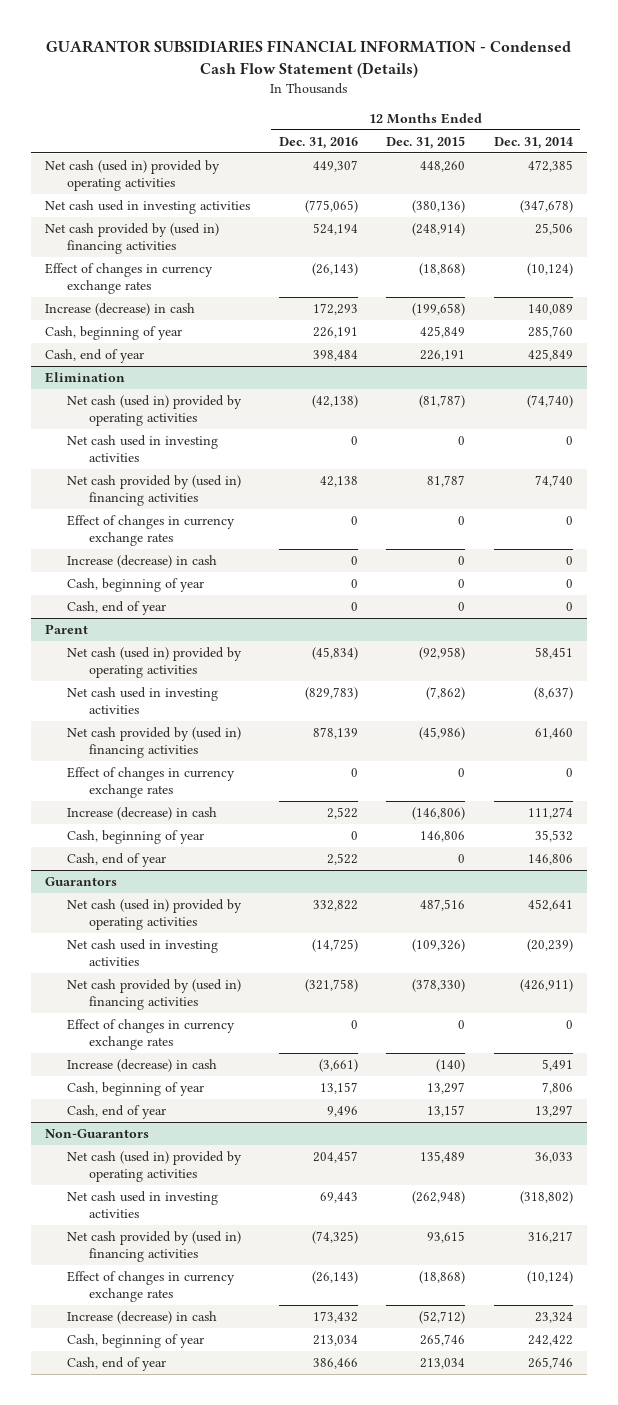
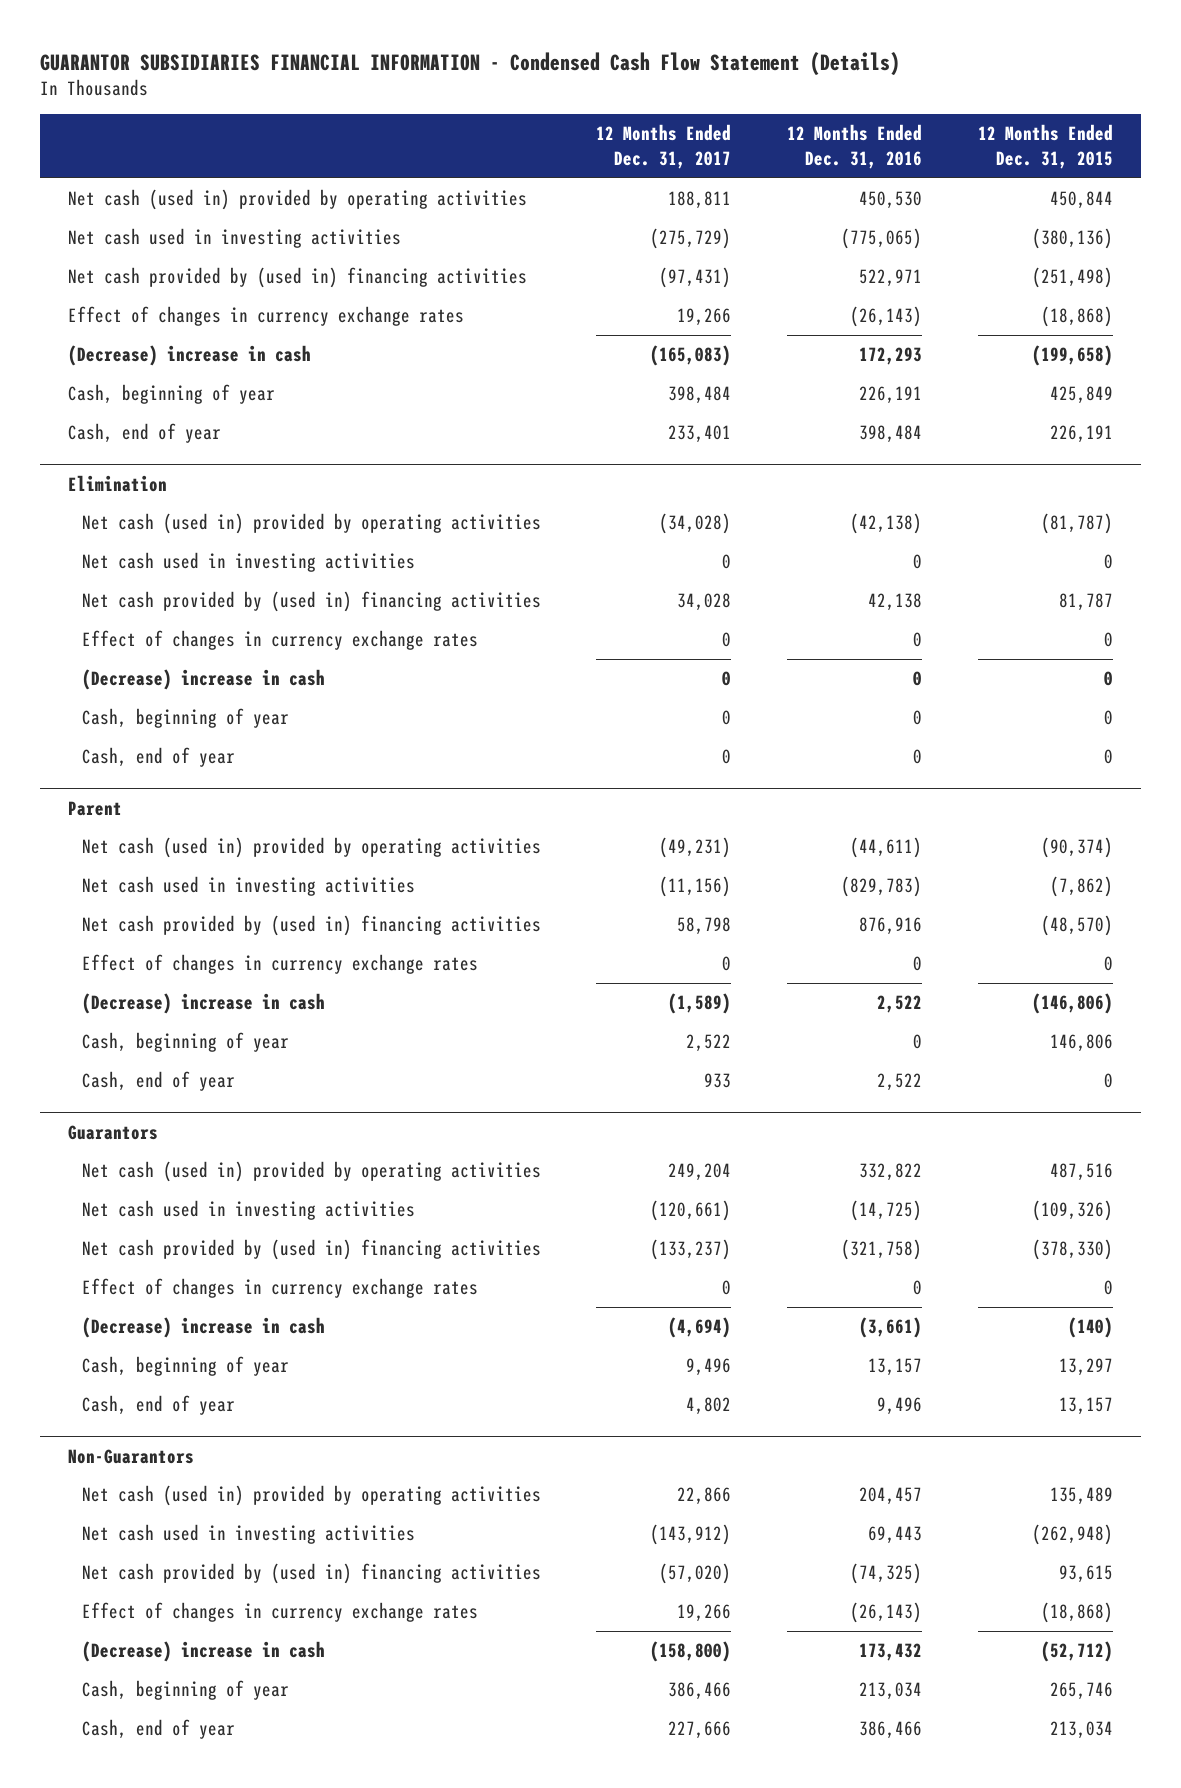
[493,136,573,149] Dec. 31, 2014 -> none
none -> [596,124,732,169] 12 Months Ended Dec. 31, 2017
[312,160,358,173] 449,307 -> [859,191,923,210] 450,530
[420,161,466,173] 448,260 -> [1050,191,1114,210] 450,844
[312,223,358,236] 524,194 -> [859,269,923,288] 522,971
[412,223,466,237] (248,914) -> [1032,267,1114,289] (251,498)
[45,303,196,317] Increase (decrease) in cash -> [68,345,312,367] (Decrease) increase in cash
[67,555,218,569] Increase (decrease) in cash -> [81,669,325,691] (Decrease) increase in cash
[311,647,358,661] (45,834) -> [850,837,923,859] (44,611)
[419,647,466,661] (92,958) -> [1041,837,1114,859] (90,374)
[312,727,358,740] 878,139 -> [859,917,923,936] 876,916
[419,727,466,741] (45,986) -> [1041,915,1114,937] (48,570)
[67,807,218,821] Increase (decrease) in cash -> [81,993,325,1015] (Decrease) increase in cash
[67,1059,218,1073] Increase (decrease) in cash -> [81,1317,325,1339] (Decrease) increase in cash
[67,1311,218,1325] Increase (decrease) in cash -> [81,1641,325,1663] (Decrease) increase in cash

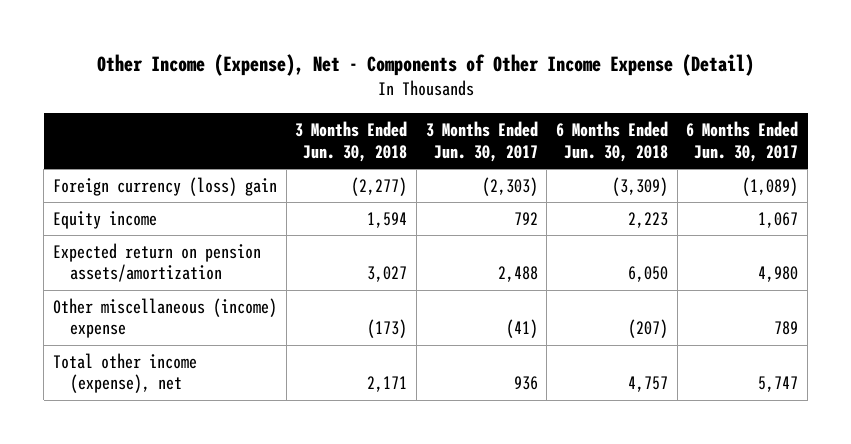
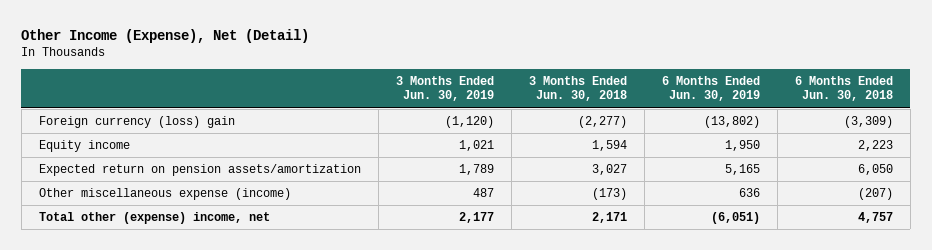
[96,54,754,77] Other Income (Expense), Net - Components of Other Income Expense (Detail) -> [21,28,310,43] Other Income (Expense), Net (Detail)
[425,121,538,162] 3 Months Ended Jun. 30, 2017 -> none
[686,121,799,162] 6 Months Ended Jun. 30, 2017 -> none
none -> [395,75,494,102] 3 Months Ended Jun. 30, 2019
none -> [661,75,760,102] 6 Months Ended Jun. 30, 2019
[52,297,277,339] Other miscellaneous (income) expense -> [38,188,291,201] Other miscellaneous expense (income)
[52,352,197,394] Total other income (expense), net -> [38,212,270,225] Total other (expense) income, net

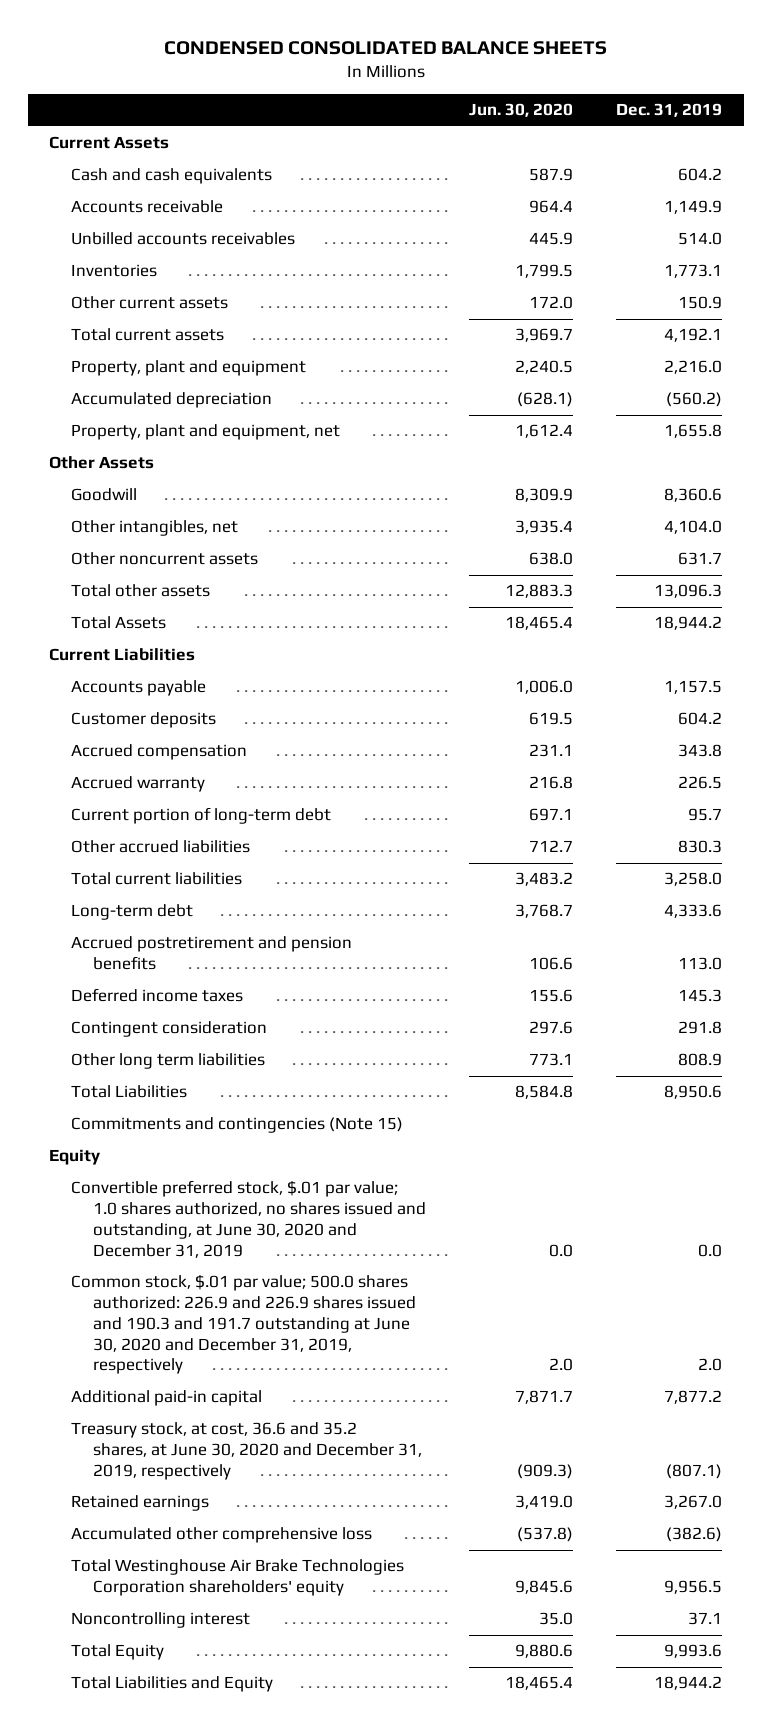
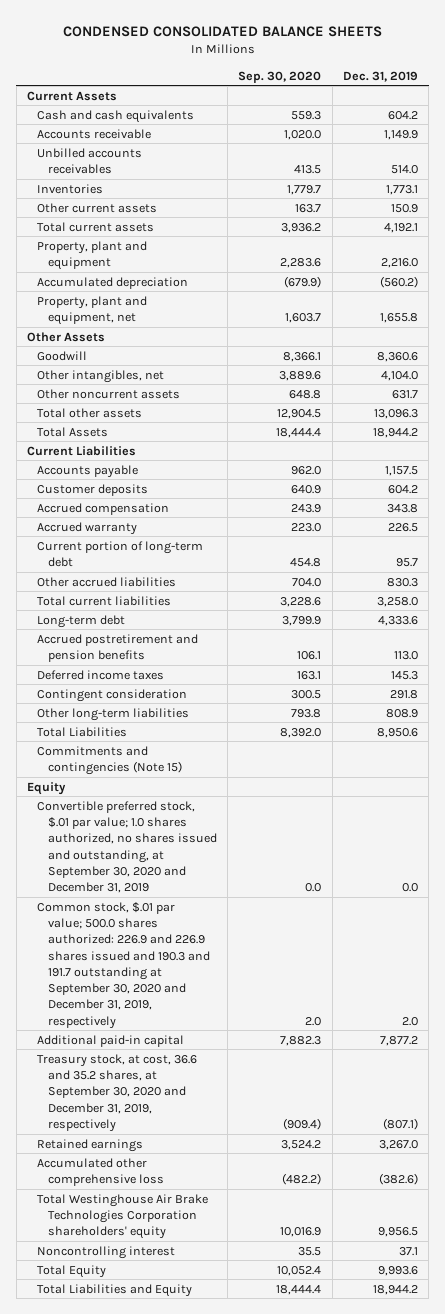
[469,103,574,118] Jun. 30, 2020 -> none
none -> [238,70,322,83] Sep. 30, 2020
[71,1053,266,1070] Other long term liabilities -> [37,707,190,721] Other long-term liabilities
[71,1180,427,1258] Convertible preferred stock, $.01 par value; 1.0 shares authorized, no shares issued and outstanding, at June 30, 2020 and December 31, 2019 -> [37,800,217,894] Convertible preferred stock, $.01 par value; 1.0 shares authorized, no shares issued and outstanding, at September 30, 2020 and December 31, 2019
[71,1274,417,1375] Common stock, $.01 par value; 500.0 shares authorized: 226.9 and 226.9 shares issued and 190.3 and 191.7 outstanding at June 30, 2020 and December 31, 2019, respectively -> [37,901,210,1029] Common stock, $.01 par value; 500.0 shares authorized: 226.9 and 226.9 shares issued and 190.3 and 191.7 outstanding at September 30, 2020 and December 31, 2019, respectively
[71,1422,423,1480] Treasury stock, at cost, 36.6 and 35.2 shares, at June 30, 2020 and December 31, 2019, respectively -> [37,1053,198,1132] Treasury stock, at cost, 36.6 and 35.2 shares, at September 30, 2020 and December 31, 2019, respectively

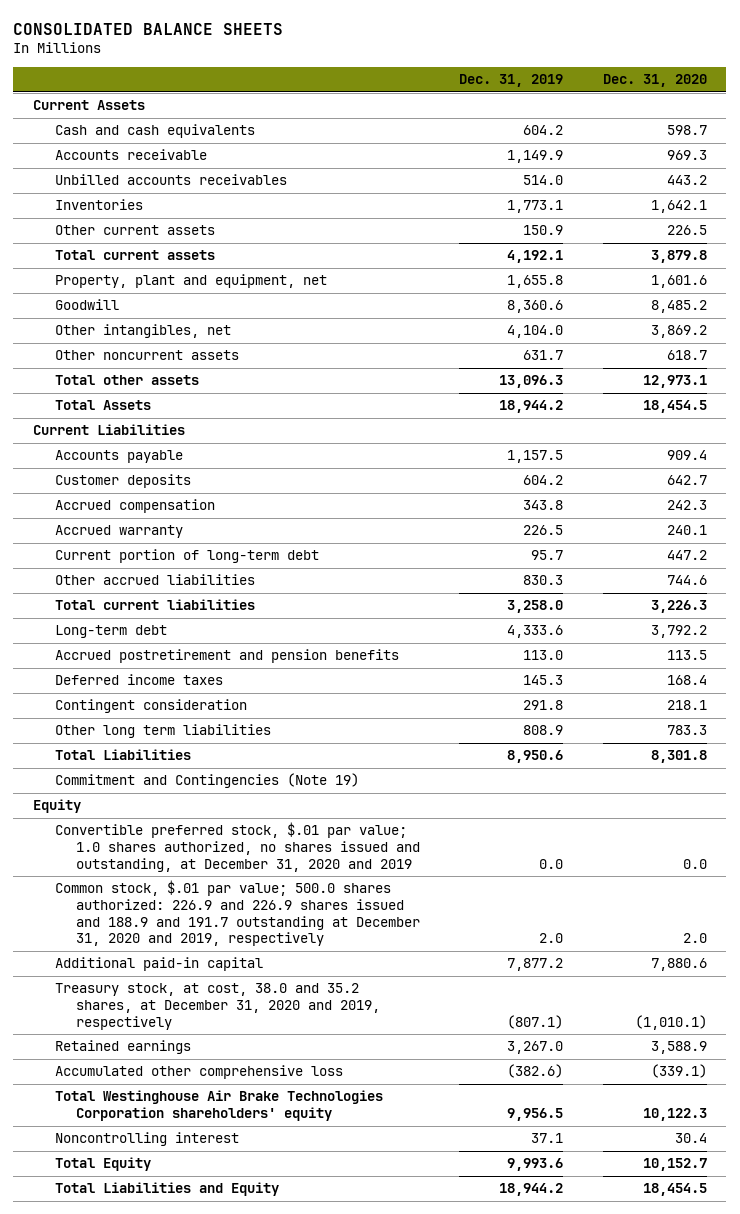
[62,25,382,37] CONDENSED CONSOLIDATED BALANCE SHEETS -> [13,22,284,35] CONSOLIDATED BALANCE SHEETS
[238,70,322,83] Sep. 30, 2020 -> none
none -> [602,74,707,88] Dec. 31, 2020
[37,240,148,271] Property, plant and equipment -> none
[37,276,189,289] Accumulated depreciation -> none
[27,331,106,342] Other Assets -> none
[37,707,190,721] Other long-term liabilities -> [54,724,271,739] Other long term liabilities
[37,745,182,776] Commitments and contingencies (Note 15) -> [54,773,359,789] Commitment and Contingencies (Note 19)
[37,800,217,894] Convertible preferred stock, $.01 par value; 1.0 shares authorized, no shares issued and outstanding, at September 30, 2020 and December 31, 2019 -> [54,822,421,872] Convertible preferred stock, $.01 par value; 1.0 shares authorized, no shares issued and outstanding, at December 31, 2020 and 2019
[37,901,210,1029] Common stock, $.01 par value; 500.0 shares authorized: 226.9 and 226.9 shares issued and 190.3 and 191.7 outstanding at September 30, 2020 and December 31, 2019, respectively -> [54,880,421,947] Common stock, $.01 par value; 500.0 shares authorized: 226.9 and 226.9 shares issued and 188.9 and 191.7 outstanding at December 31, 2020 and 2019, respectively
[37,1053,198,1132] Treasury stock, at cost, 36.6 and 35.2 shares, at September 30, 2020 and December 31, 2019, respectively -> [54,983,381,1030] Treasury stock, at cost, 38.0 and 35.2 shares, at December 31, 2020 and 2019, respectively

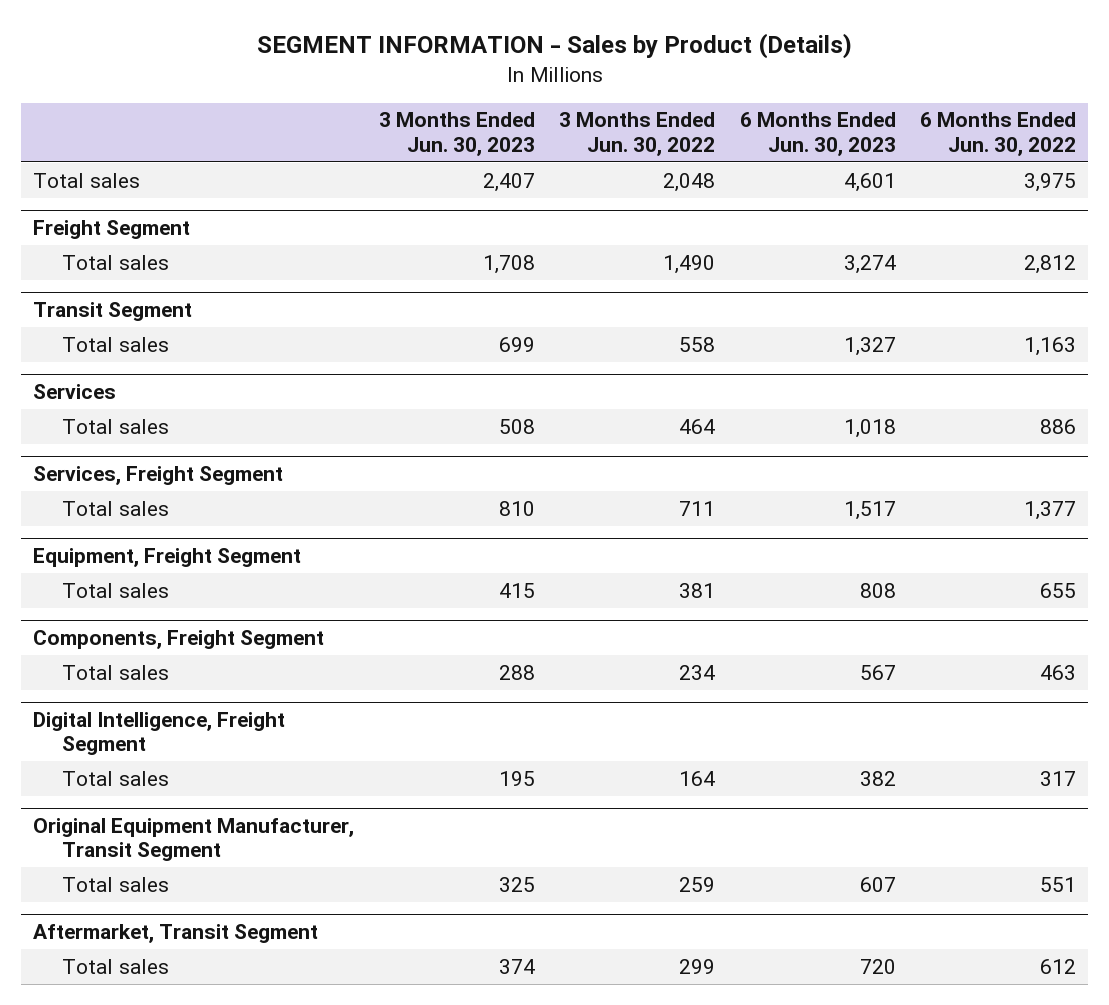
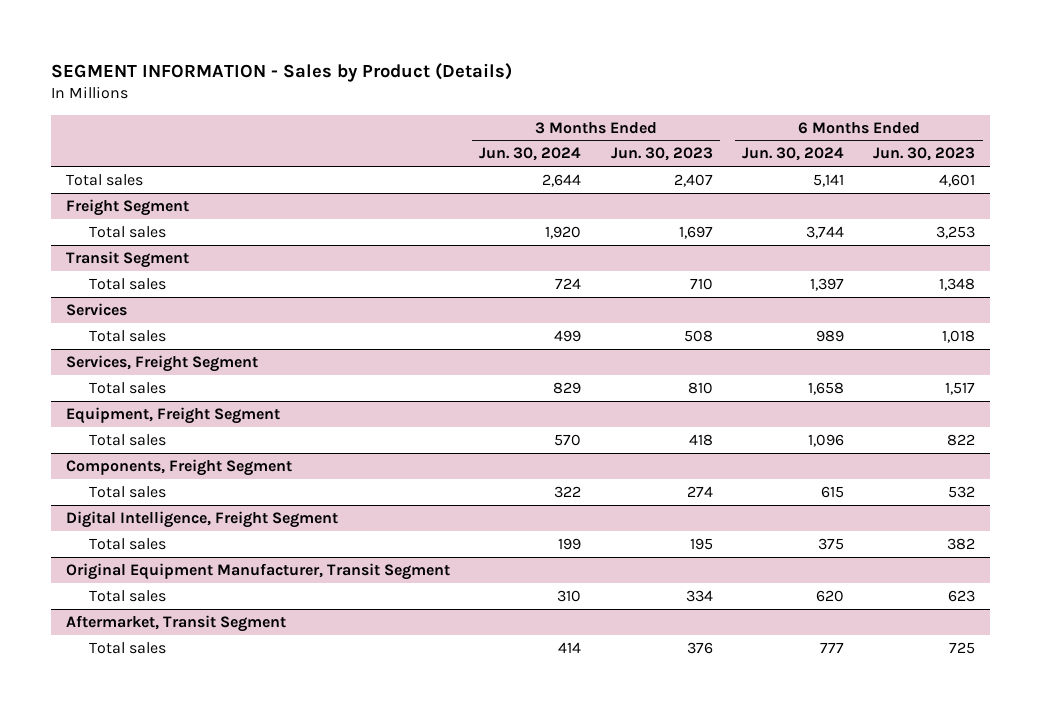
[559,112,716,156] 3 Months Ended Jun. 30, 2022 -> none
[920,112,1077,156] 6 Months Ended Jun. 30, 2022 -> none
none -> [479,147,582,162] Jun. 30, 2024
none -> [741,147,844,162] Jun. 30, 2024
[482,254,535,274] 1,708 -> [678,225,713,239] 1,697
[843,254,896,274] 3,274 -> [936,225,976,239] 3,253
[498,336,535,352] 699 -> [689,277,713,290] 710
[843,336,896,356] 1,327 -> [939,277,976,291] 1,348
[498,582,535,598] 415 -> [688,433,713,446] 418
[859,582,896,598] 808 -> [947,433,976,446] 822
[498,664,535,680] 288 -> [686,485,713,497] 274
[859,664,896,680] 567 -> [948,485,976,498] 532
[498,876,535,892] 325 -> [685,589,713,602] 334
[859,876,896,892] 607 -> [948,589,976,602] 623
[498,958,535,974] 374 -> [686,641,713,654] 376
[859,958,896,974] 720 -> [949,641,976,654] 725

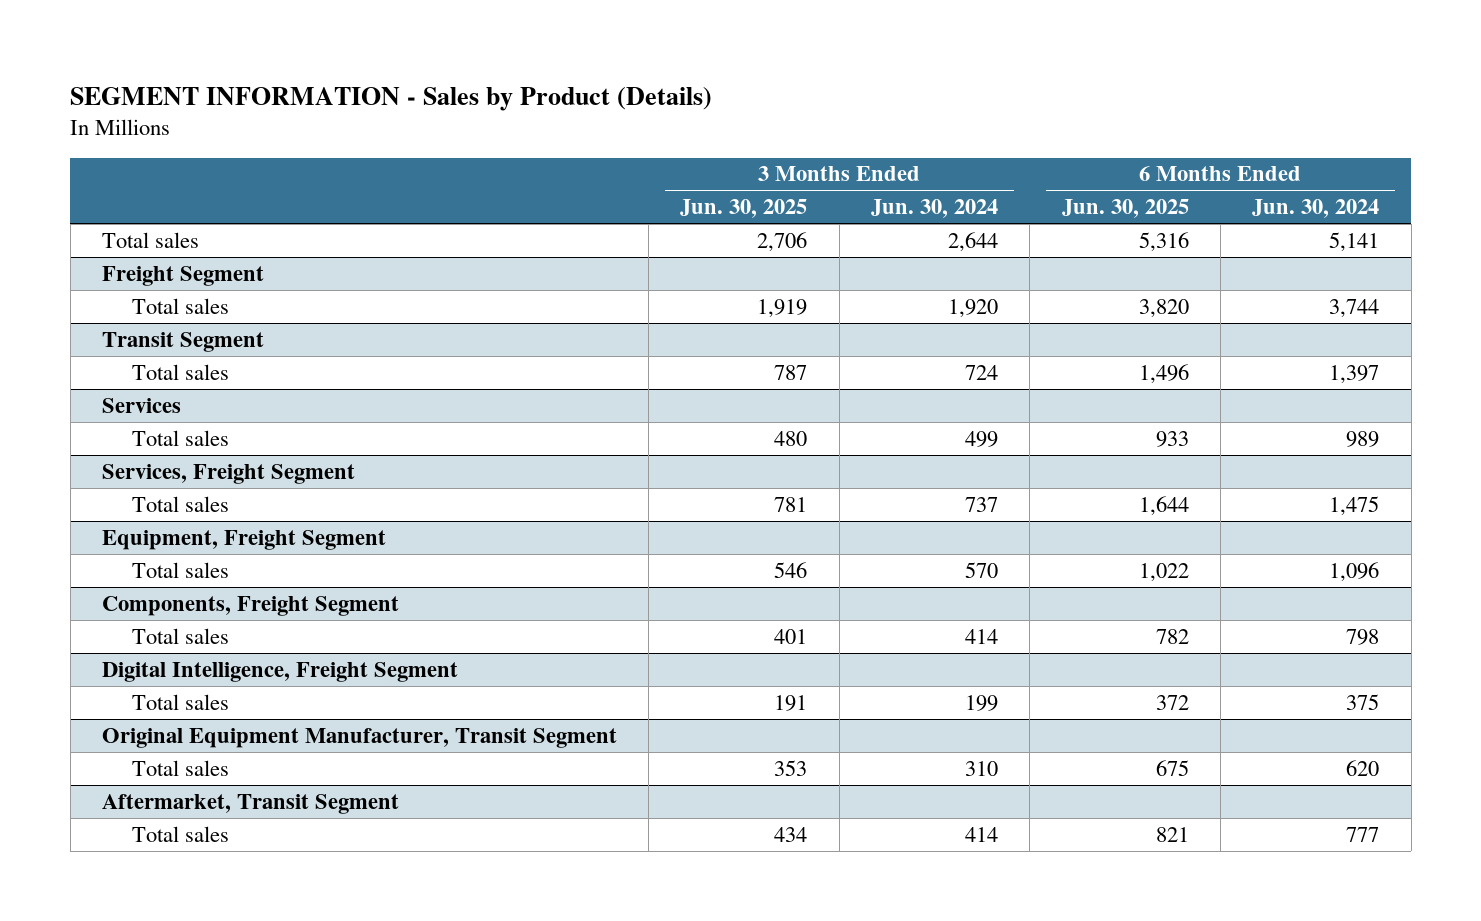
[610,147,713,162] Jun. 30, 2023 -> none
[873,147,976,162] Jun. 30, 2023 -> none
none -> [680,199,808,219] Jun. 30, 2025
none -> [1061,199,1189,219] Jun. 30, 2025
[553,381,582,394] 829 -> [965,496,999,512] 737
[807,381,844,395] 1,658 -> [1329,495,1380,516] 1,475
[554,485,582,498] 322 -> [965,628,999,644] 414
[820,485,844,498] 615 -> [1346,628,1380,645] 798

